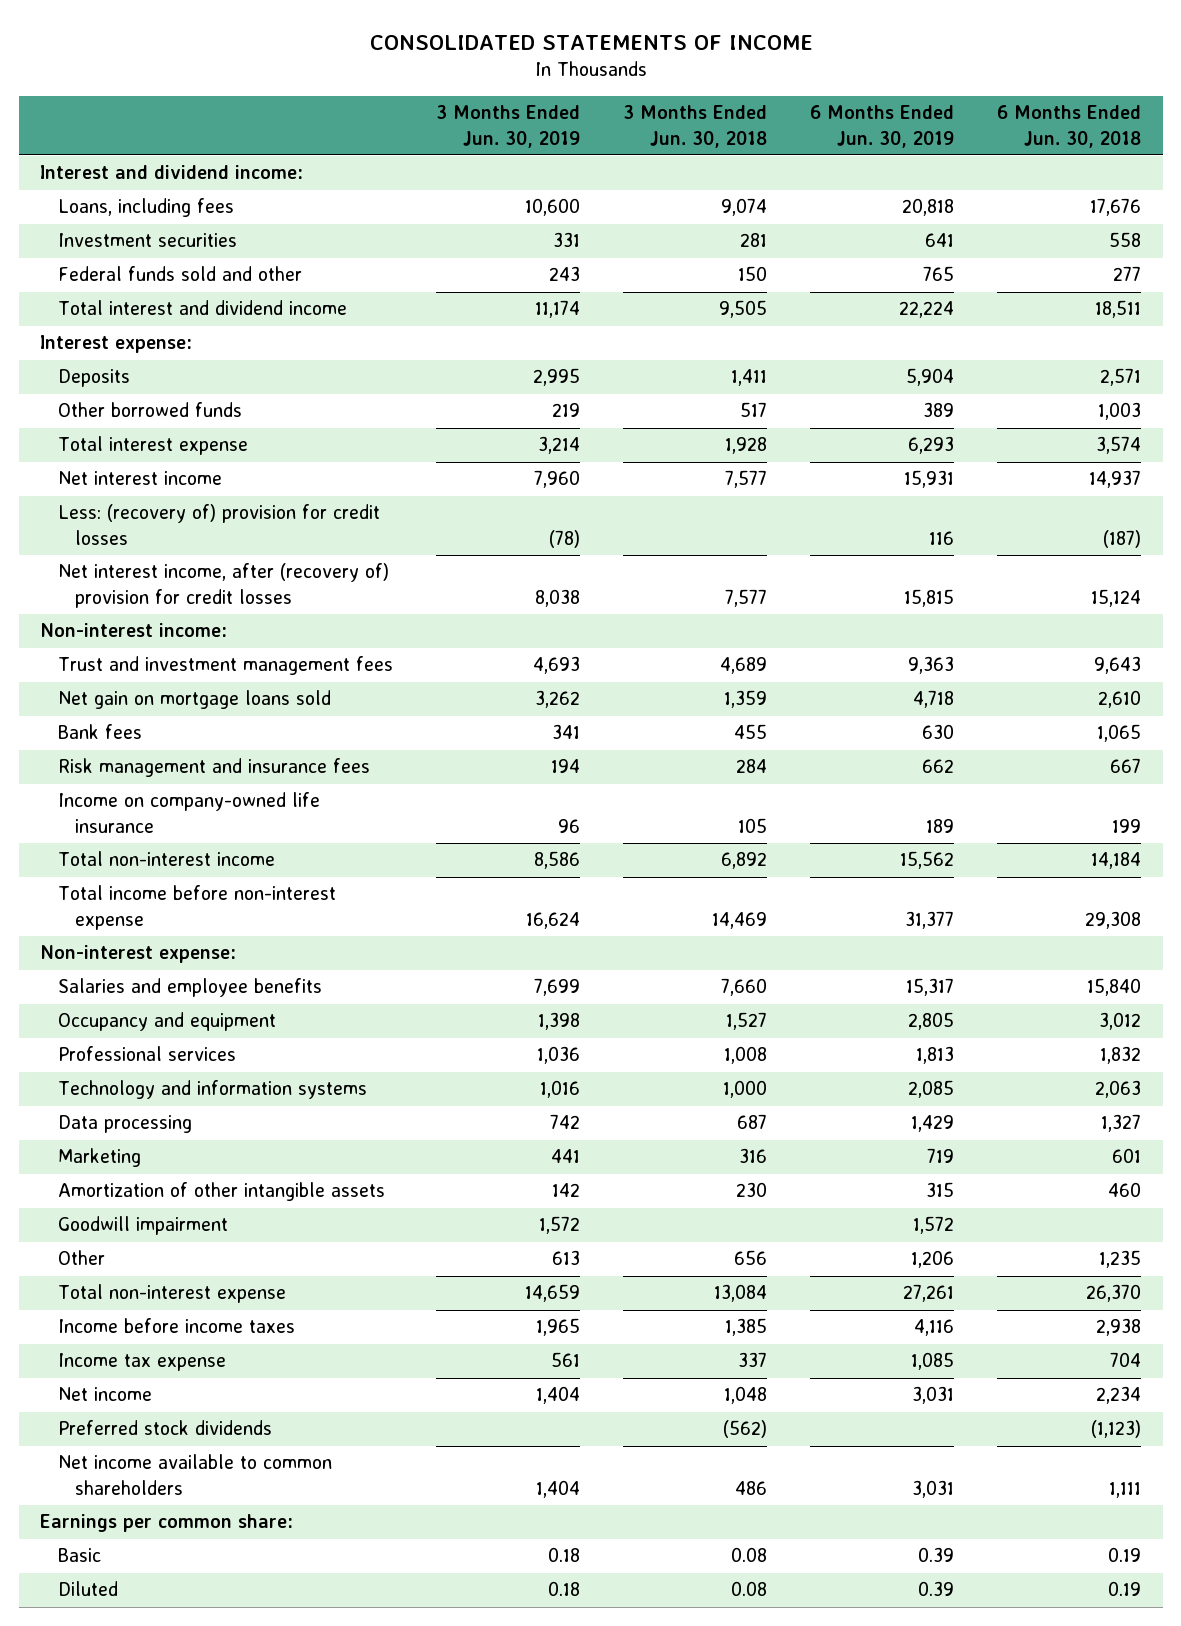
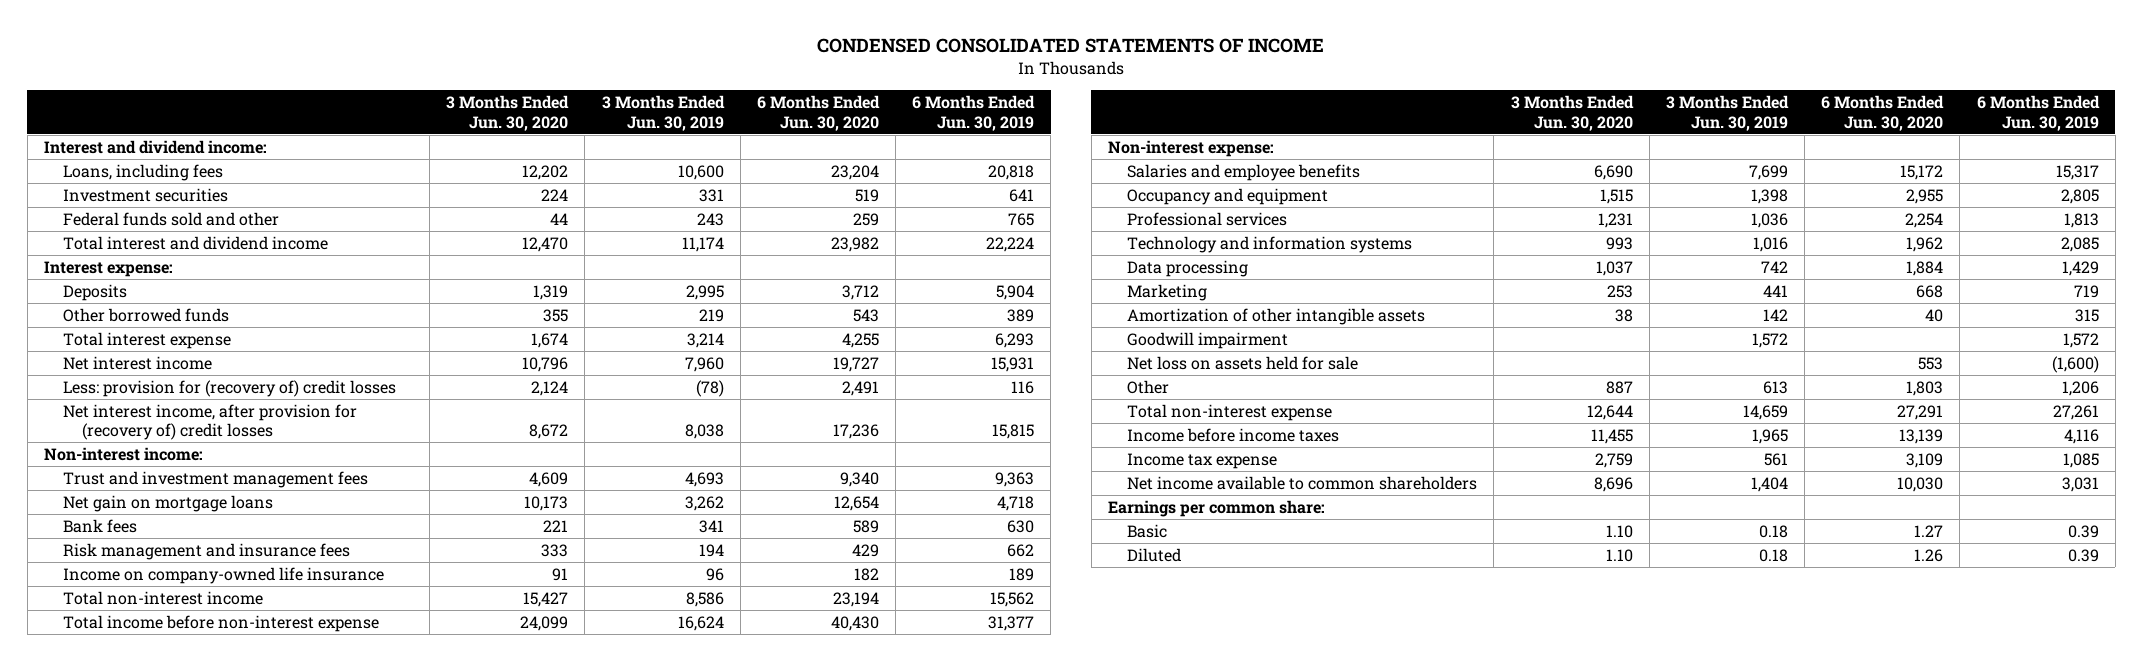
[369,34,813,50] CONSOLIDATED STATEMENTS OF INCOME -> [817,38,1325,54] CONDENSED CONSOLIDATED STATEMENTS OF INCOME
[622,105,767,148] 3 Months Ended Jun. 30, 2018 -> none
[996,105,1141,148] 6 Months Ended Jun. 30, 2018 -> none
none -> [446,95,570,131] 3 Months Ended Jun. 30, 2020
none -> [756,95,880,131] 6 Months Ended Jun. 30, 2020
[57,504,380,546] Less: (recovery of) provision for credit losses -> [62,379,396,397] Less: provision for (recovery of) credit losses
[57,563,389,609] Net interest income, after (recovery of) provision for credit losses -> [62,403,357,441] Net interest income, after provision for (recovery of) credit losses
[57,690,331,710] Net gain on mortgage loans sold -> [62,494,273,512] Net gain on mortgage loans
none -> [1127,355,1359,370] Net loss on assets held for sale
[57,1387,152,1402] Net income -> none
[57,1420,272,1436] Preferred stock dividends -> none

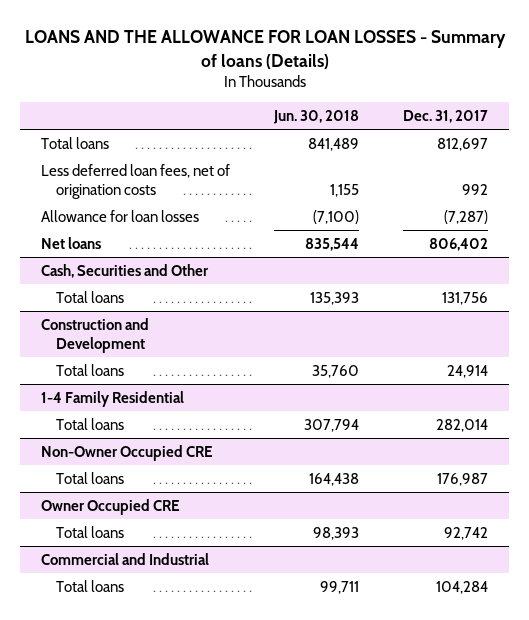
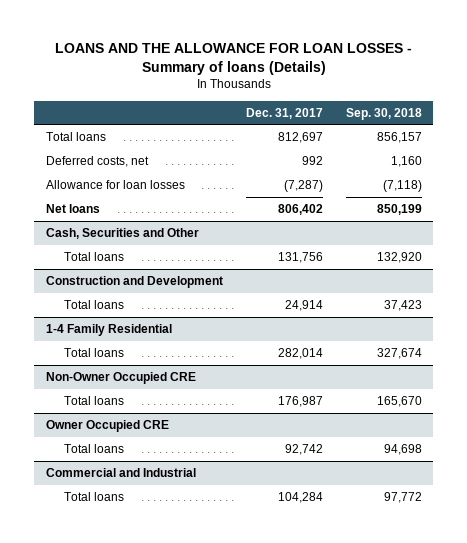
[273,109,360,124] Jun. 30, 2018 -> none
none -> [345,107,422,120] Sep. 30, 2018
[41,163,231,199] Less deferred loan fees, net of origination costs -> [45,155,149,167] Deferred costs, net

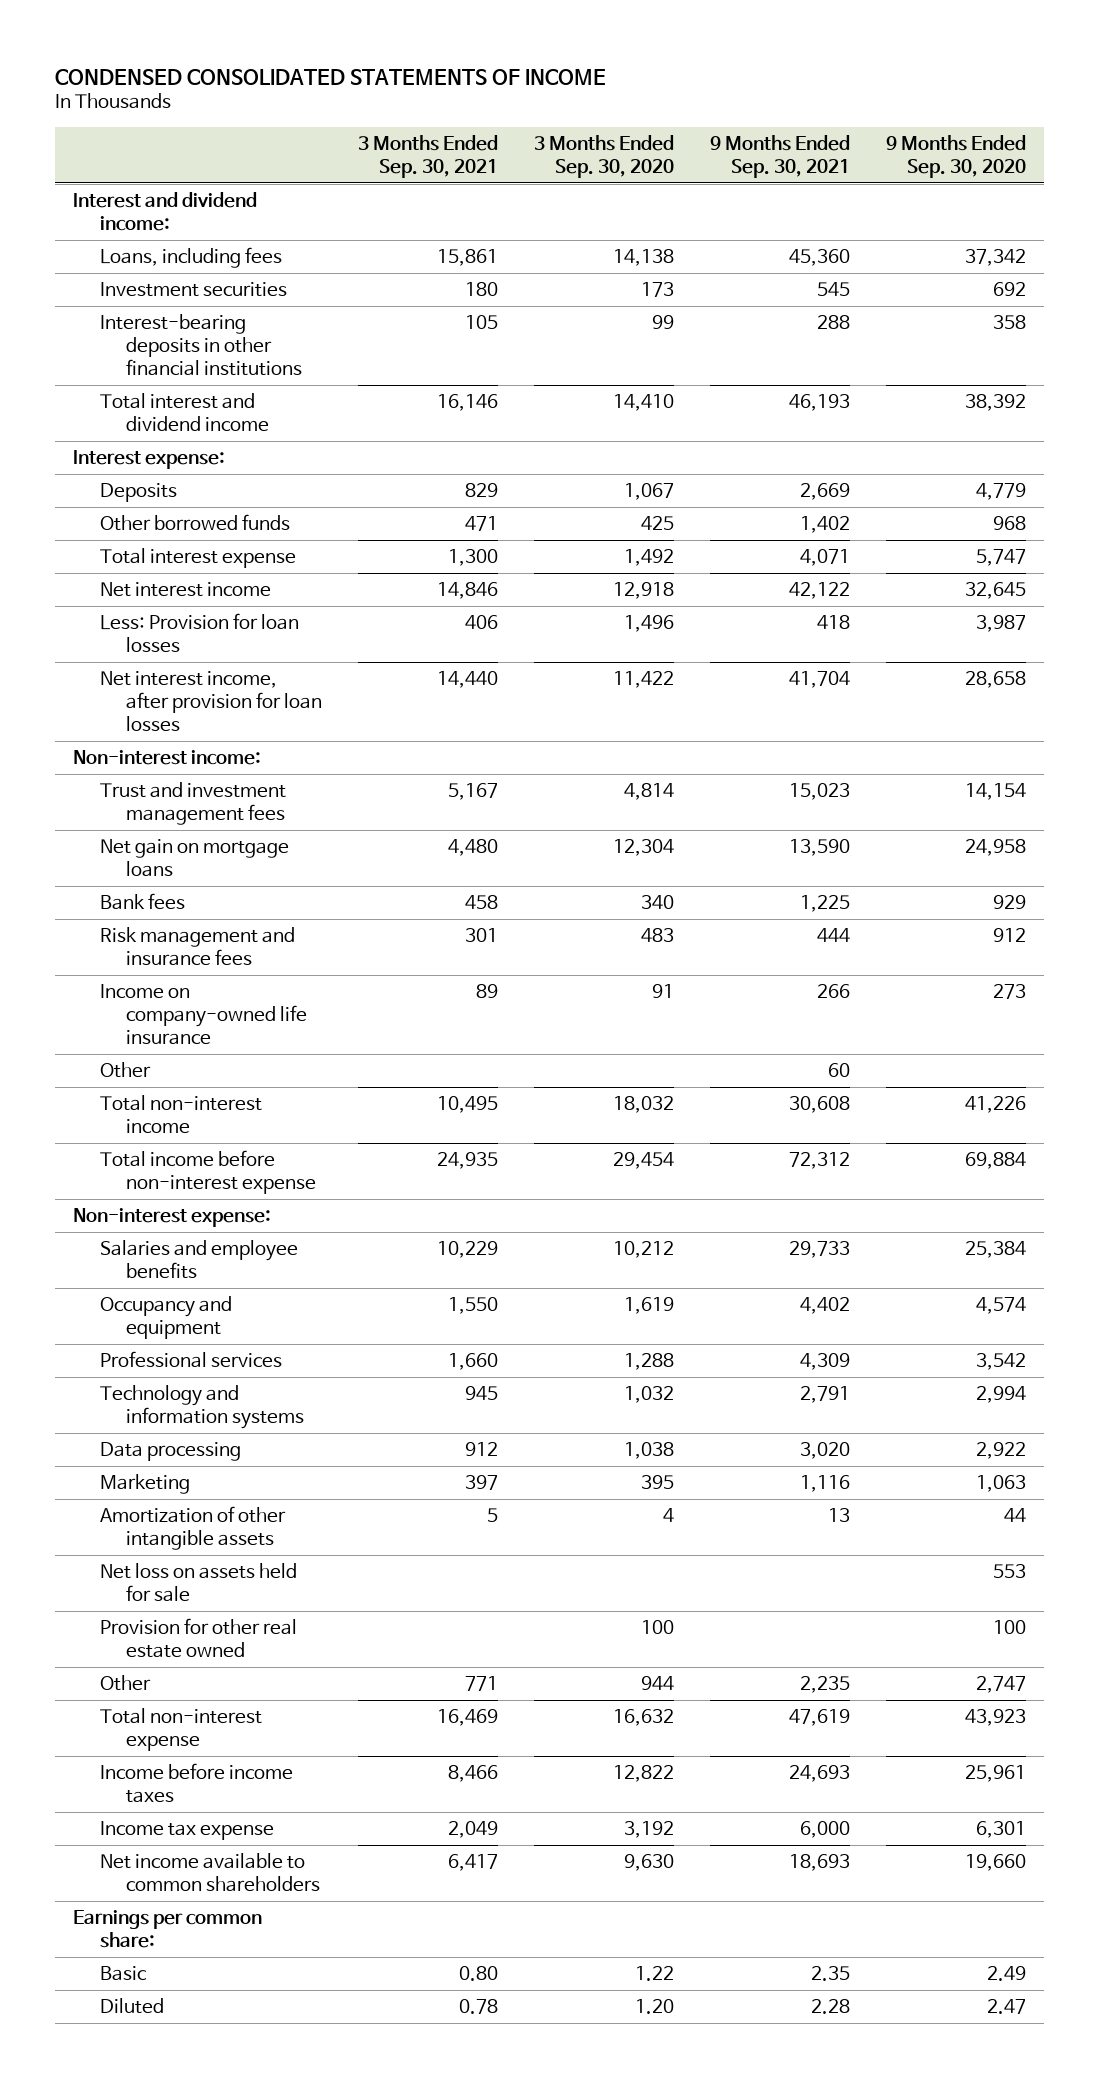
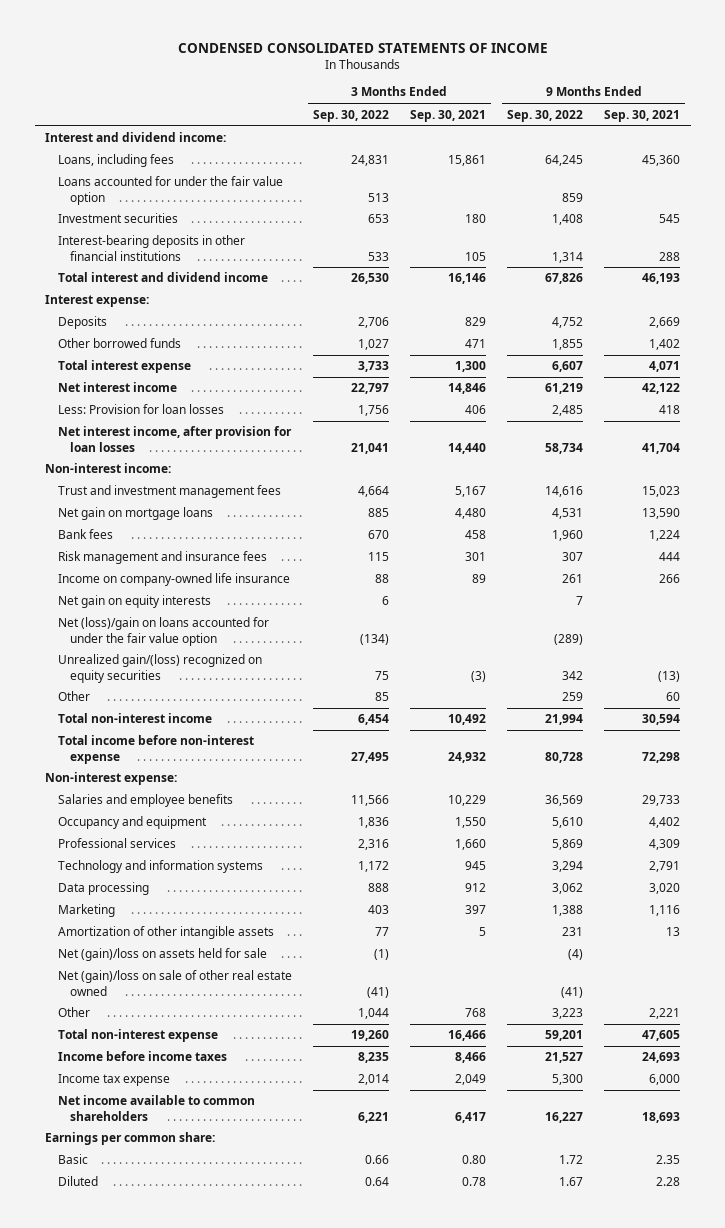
[533,134,674,179] 3 Months Ended Sep. 30, 2020 -> none
[885,134,1026,179] 9 Months Ended Sep. 30, 2020 -> none
none -> [312,109,389,122] Sep. 30, 2022
none -> [507,109,584,122] Sep. 30, 2022
none -> [57,176,283,205] Loans accounted for under the fair value option
[799,895,850,913] 1,225 -> [649,530,681,542] 1,224
none -> [57,595,211,609] Net gain on equity interests
none -> [57,617,269,646] Net (loss)/gain on loans accounted for under the fair value option
none -> [57,654,262,683] Unrealized gain/(loss) recognized on equity securities
[436,1096,498,1114] 10,495 -> [447,714,486,726] 10,492
[788,1096,850,1114] 30,608 -> [642,714,681,726] 30,594
[436,1152,498,1170] 24,935 -> [447,751,486,763] 24,932
[788,1152,850,1170] 72,312 -> [642,751,681,763] 72,298
[99,1618,297,1659] Provision for other real estate owned -> none
[99,1563,297,1603] Net loss on assets held for sale -> [57,948,267,962] Net (gain)/loss on assets held for sale
none -> [57,970,292,996] Net (gain)/loss on sale of other real estate owned
[464,1676,498,1692] 771 -> [464,1008,486,1018] 768
[799,1676,850,1694] 2,235 -> [649,1008,681,1020] 2,221
[436,1709,498,1727] 16,469 -> [447,1030,486,1042] 16,466
[788,1709,850,1727] 47,619 -> [642,1030,681,1042] 47,605

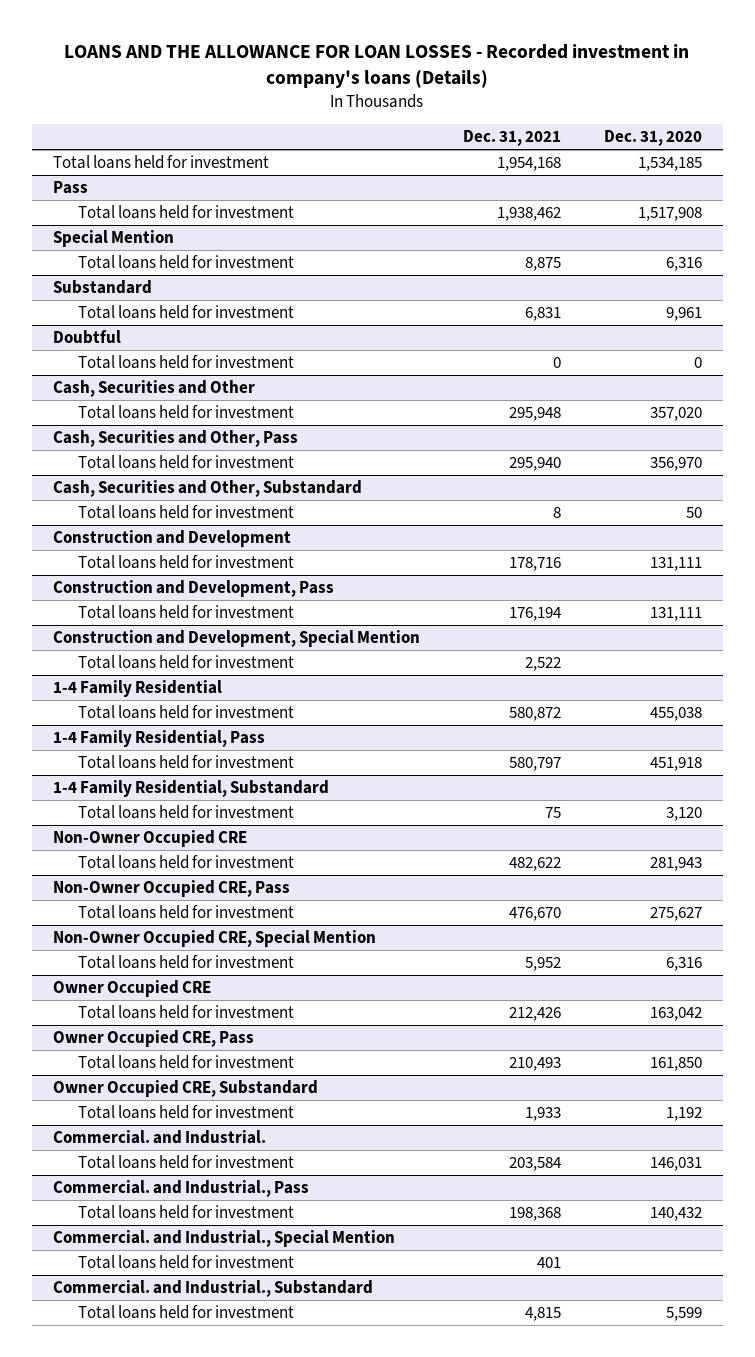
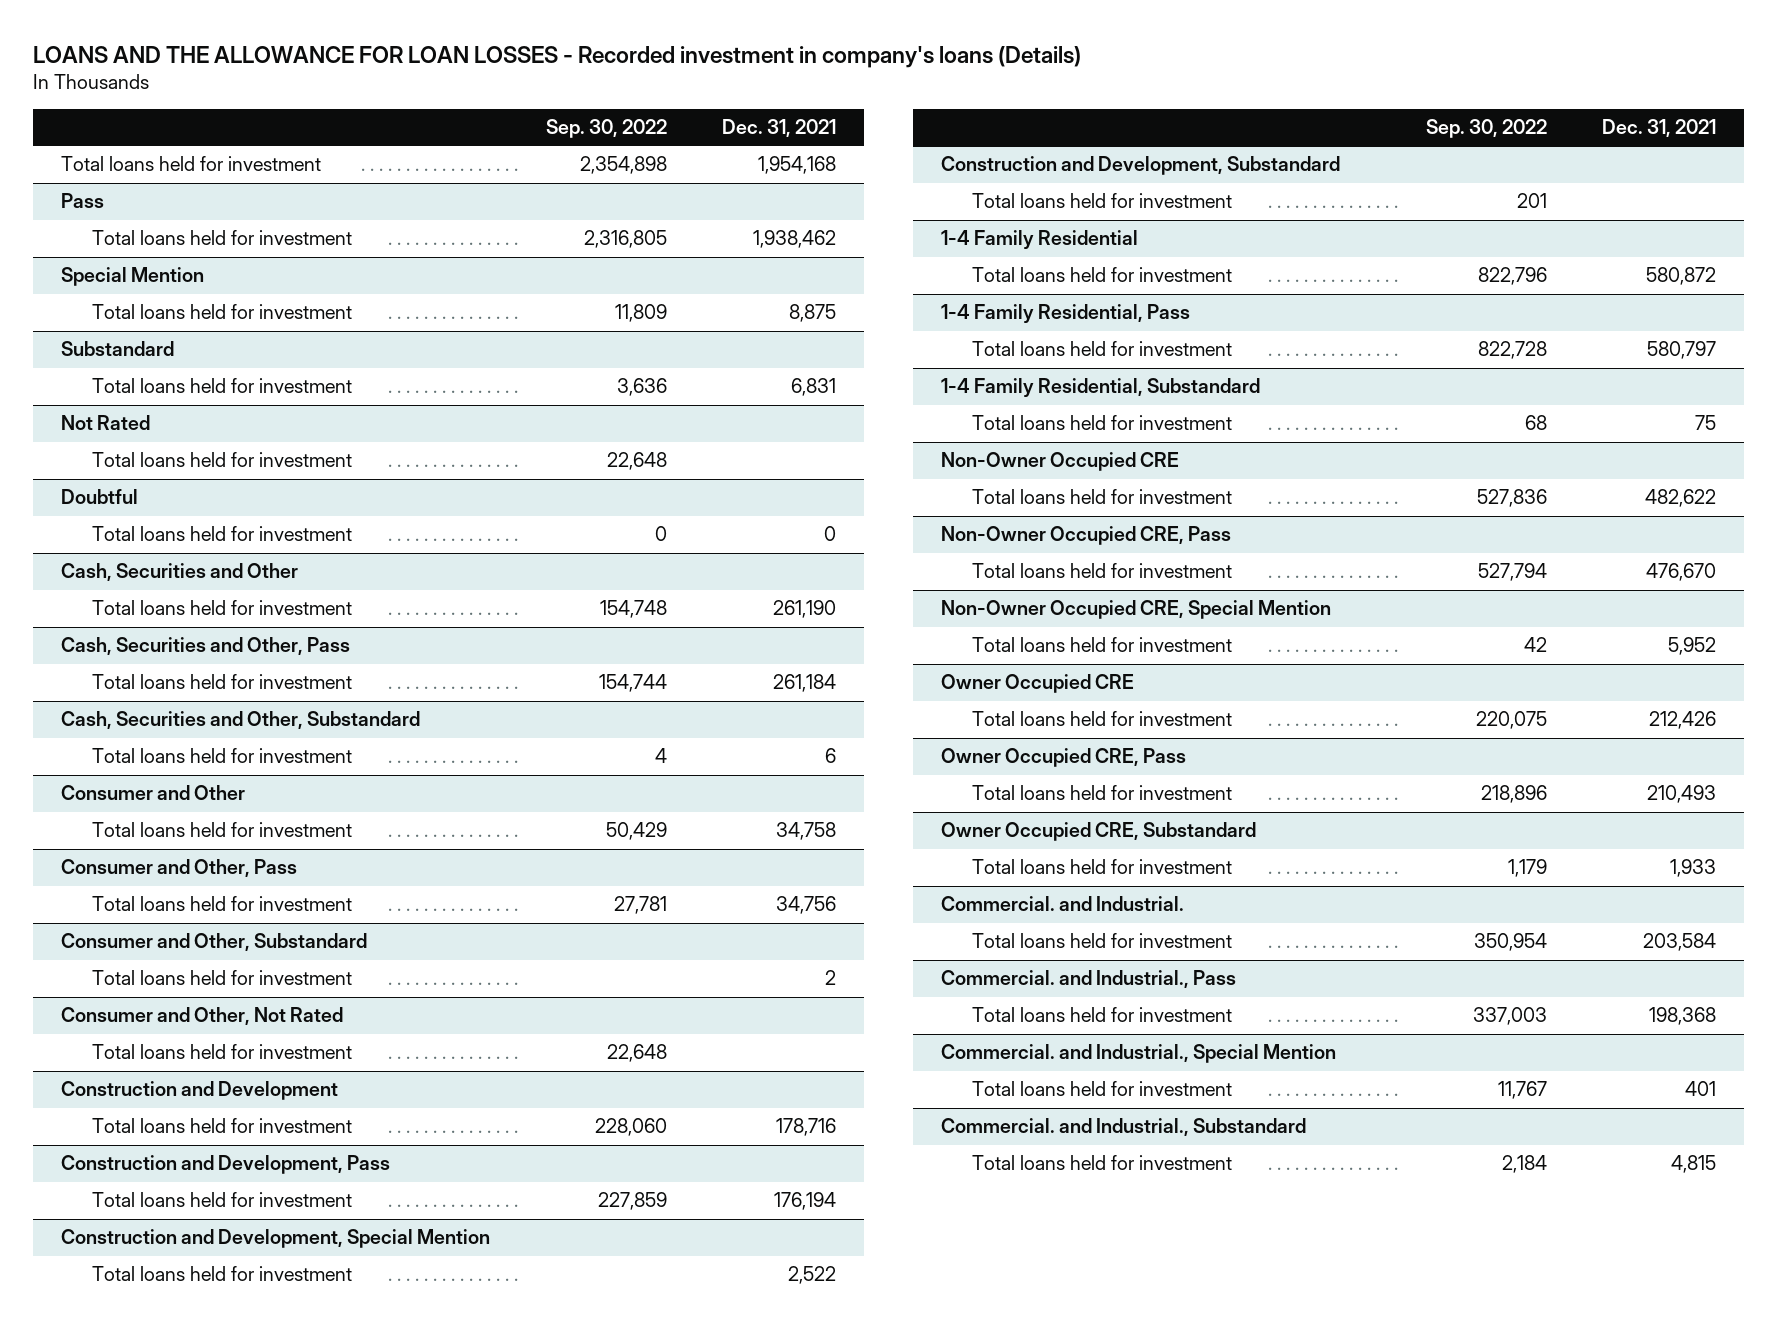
[603,130,702,147] Dec. 31, 2020 -> none
none -> [545,119,667,139] Sep. 30, 2022
none -> [60,415,150,431] Not Rated
none -> [91,452,352,468] Total loans held for investment
[508,407,561,422] 295,948 -> [773,600,837,619] 261,190
[508,457,561,472] 295,940 -> [773,674,837,693] 261,184
[552,507,561,519] 8 -> [825,748,837,764] 6
none -> [60,785,245,801] Consumer and Other
none -> [91,822,352,838] Total loans held for investment
none -> [60,859,297,878] Consumer and Other, Pass
none -> [91,896,352,912] Total loans held for investment
none -> [60,933,367,952] Consumer and Other, Substandard
none -> [91,970,352,986] Total loans held for investment
none -> [60,1007,343,1026] Consumer and Other, Not Rated
none -> [91,1044,352,1060] Total loans held for investment
none -> [940,156,1340,176] Construction and Development, Substandard
none -> [971,193,1232,209] Total loans held for investment

